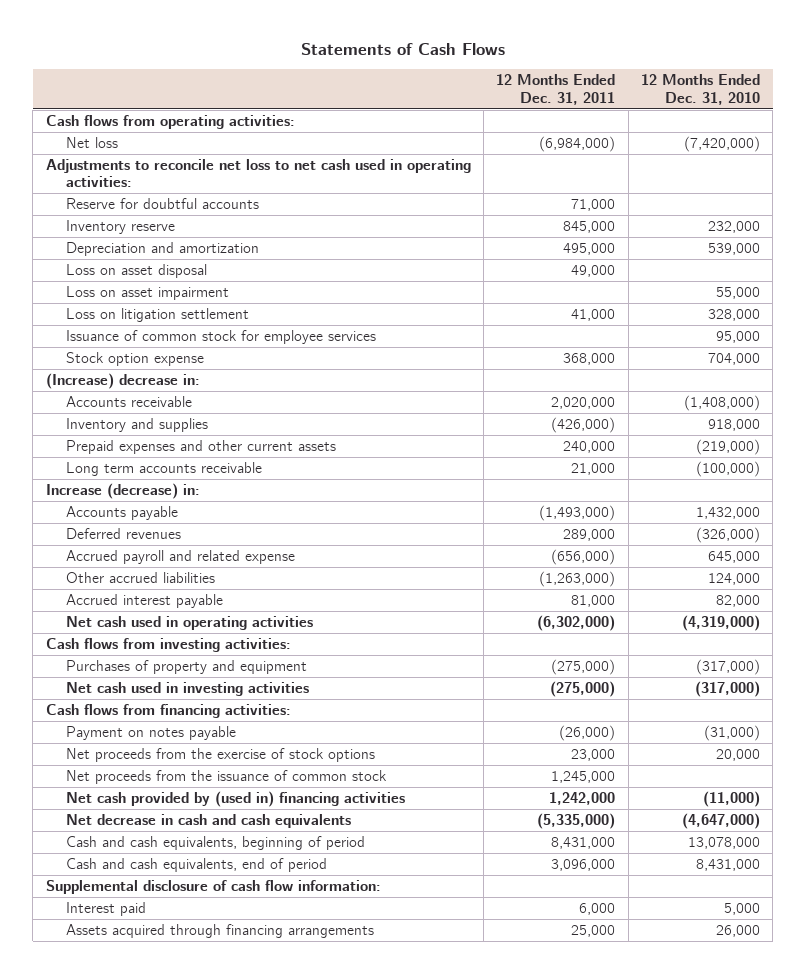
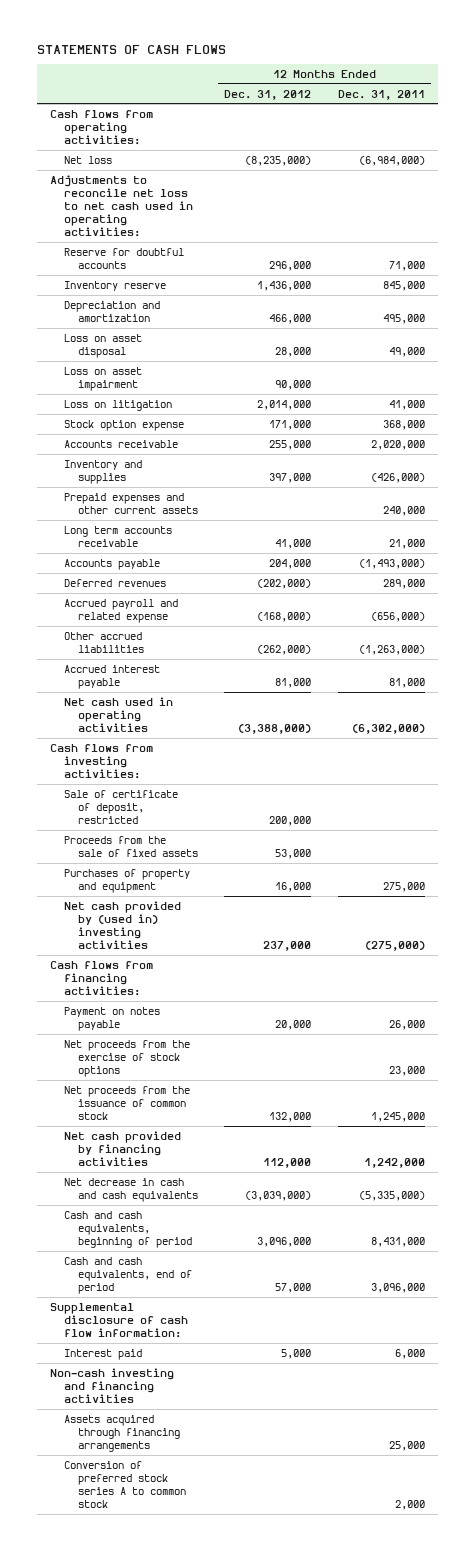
[300,43,505,56] Statements of Cash Flows -> [37,44,227,54] STATEMENTS OF CASH FLOWS
[640,74,760,105] 12 Months Ended Dec. 31, 2010 -> none
none -> [224,89,312,100] Dec. 31, 2012
[65,329,376,344] Issuance of common stock for employee services -> none
[65,307,249,322] Loss on litigation settlement -> [64,399,173,411] Loss on litigation
[45,372,200,389] (Increase) decrease in: -> none
[45,482,200,499] Increase (decrease) in: -> none
none -> [64,789,179,824] Sale of certificate of deposit, restricted
none -> [64,835,198,857] Proceeds from the sale of fixed assets
[551,658,616,675] (275,000) -> [382,881,425,892] 275,000
[65,681,309,696] Net cash used in investing activities -> [64,900,182,949] Net cash provided by (used in) investing activities
[559,724,616,741] (26,000) -> [388,1019,425,1030] 26,000
[65,790,405,807] Net cash provided by (used in) financing activities -> [64,1130,182,1166] Net cash provided by financing activities
none -> [50,1367,175,1403] Non-cash investing and financing activities
none -> [64,1460,186,1508] Conversion of preferred stock series A to common stock

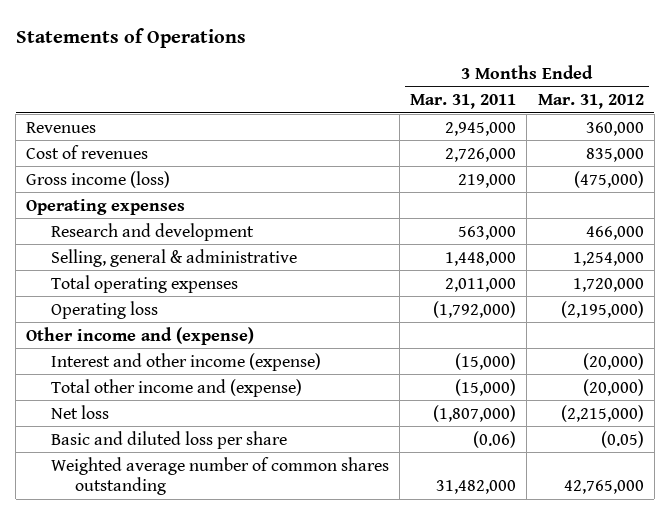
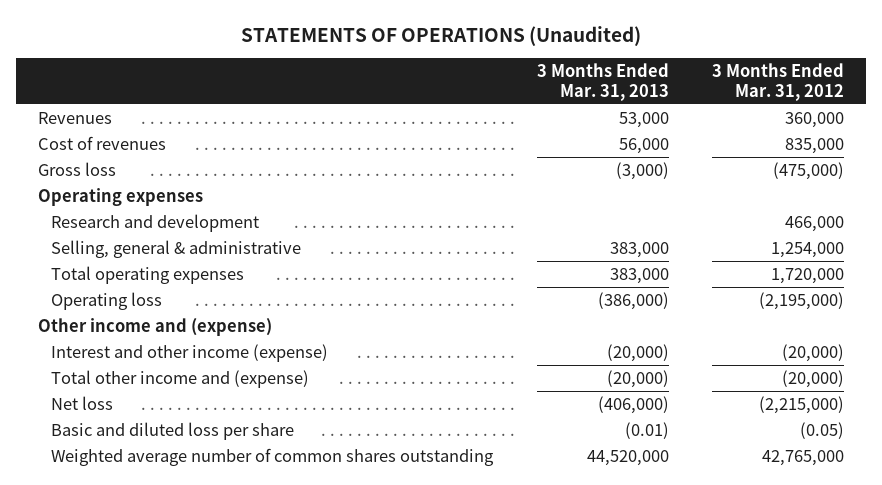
[15,27,246,48] Statements of Operations -> [241,25,642,46] STATEMENTS OF OPERATIONS (Unaudited)
[410,94,517,110] Mar. 31, 2011 -> none
none -> [536,63,669,101] 3 Months Ended Mar. 31, 2013
[26,170,171,188] Gross income (loss) -> [37,162,116,177] Gross loss

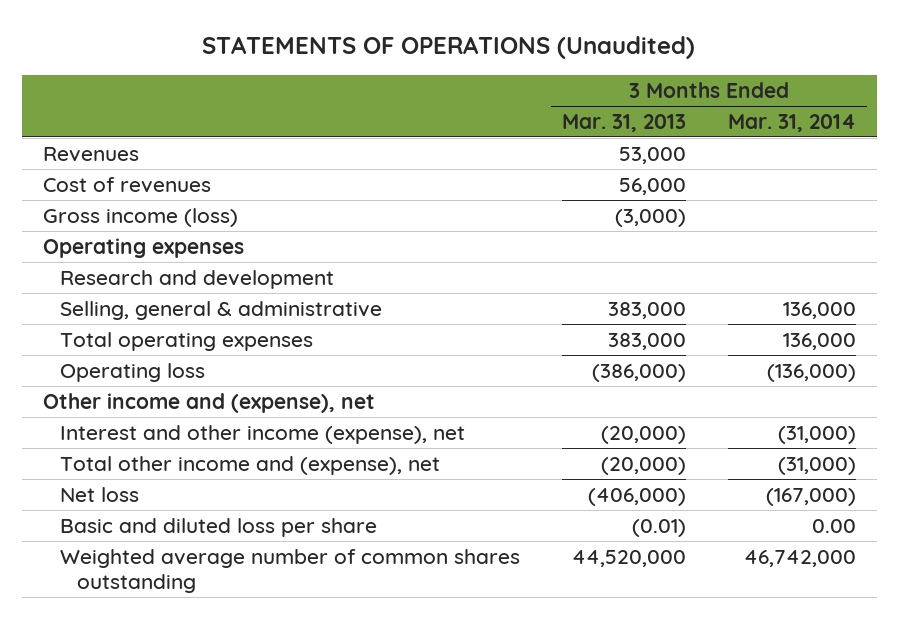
[712,63,845,101] 3 Months Ended Mar. 31, 2012 -> none
none -> [728,113,857,132] Mar. 31, 2014
[37,162,116,177] Gross loss -> [42,207,238,227] Gross income (loss)
[37,318,272,337] Other income and (expense) -> [42,392,375,413] Other income and (expense), net
[51,344,329,363] Interest and other income (expense) -> [59,424,465,444] Interest and other income (expense), net
[51,370,310,389] Total other income and (expense) -> [59,455,440,475] Total other income and (expense), net

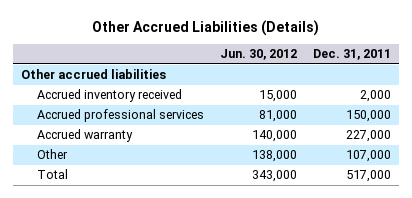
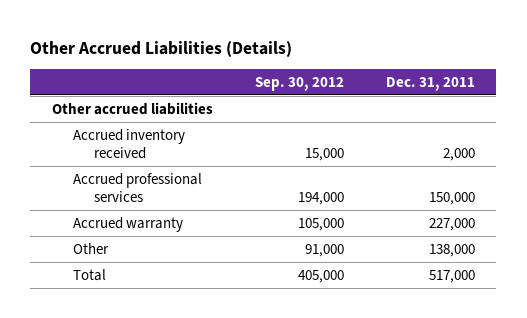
[220,49,298,61] Jun. 30, 2012 -> none
none -> [254,76,344,91] Sep. 30, 2012
[345,150,391,163] 107,000 -> [429,243,476,257] 138,000

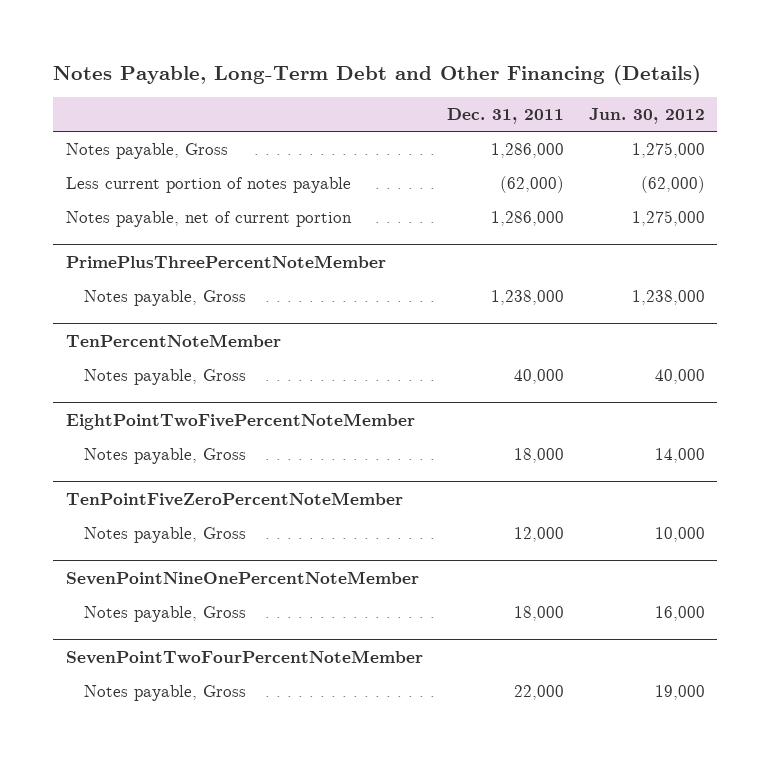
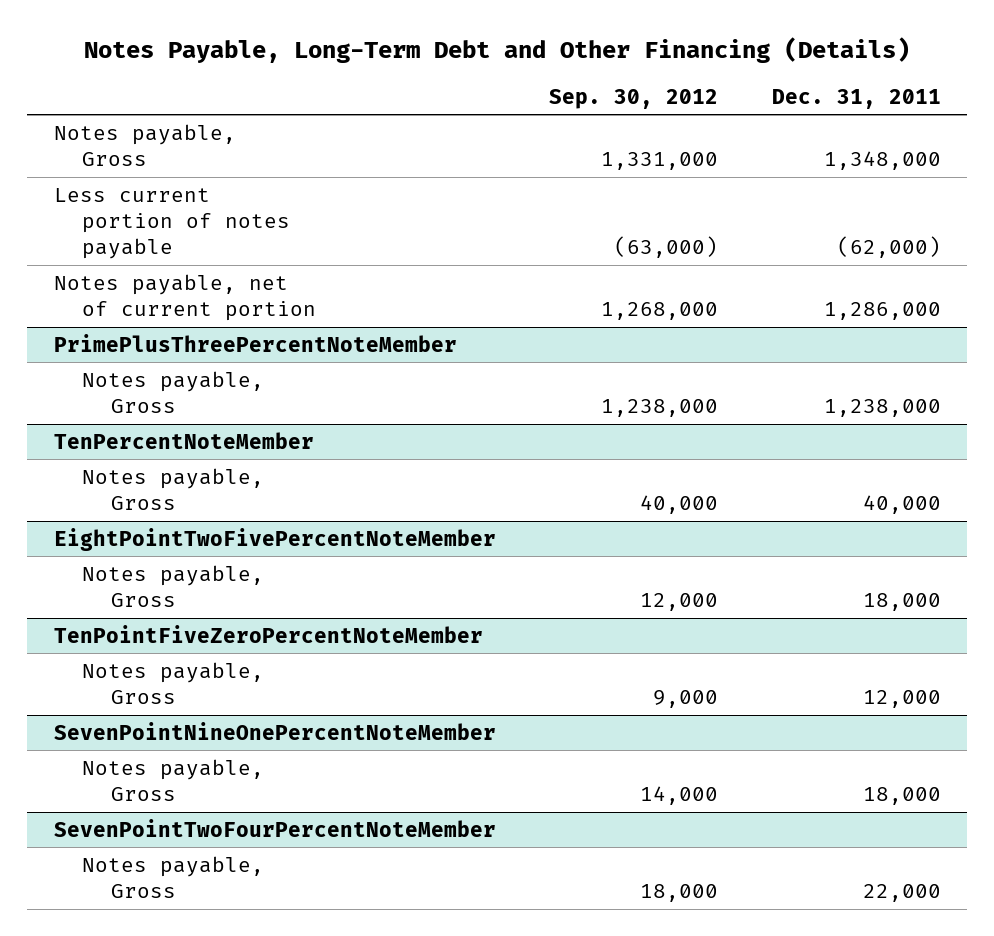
[588,108,705,125] Jun. 30, 2012 -> none
none -> [549,88,719,109] Sep. 30, 2012
[491,142,565,158] 1,286,000 -> [823,151,941,171] 1,348,000

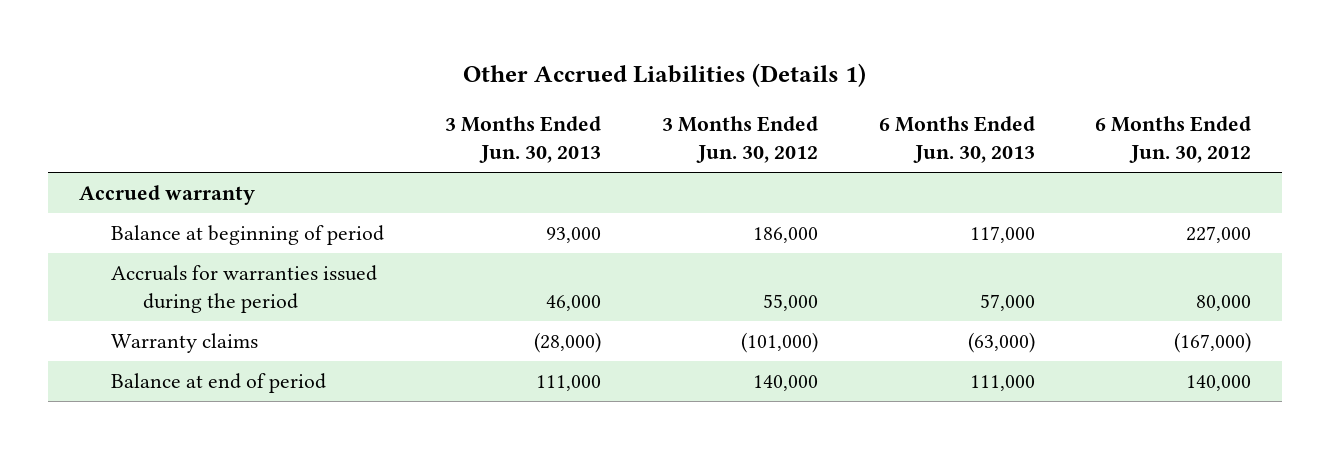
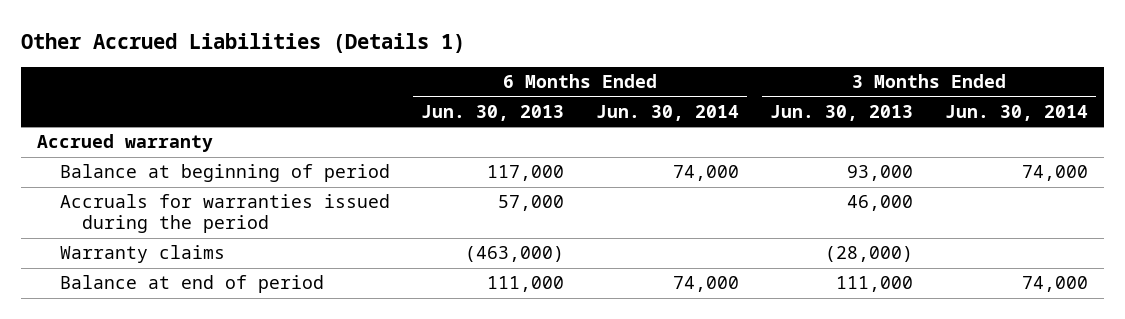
[661,115,818,163] 3 Months Ended Jun. 30, 2012 -> none
[1095,115,1252,163] 6 Months Ended Jun. 30, 2012 -> none
none -> [595,104,739,121] Jun. 30, 2014
none -> [944,104,1088,121] Jun. 30, 2014
[967,332,1035,354] (63,000) -> [465,246,565,263] (463,000)

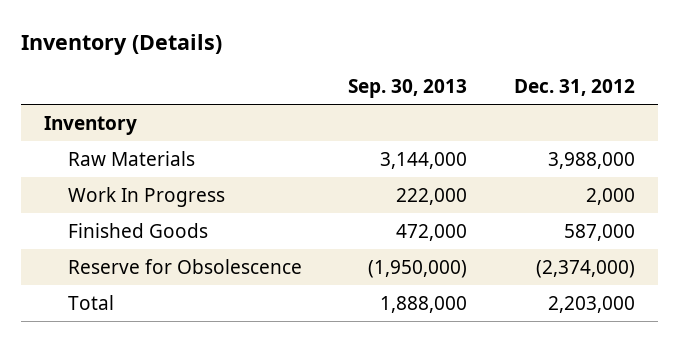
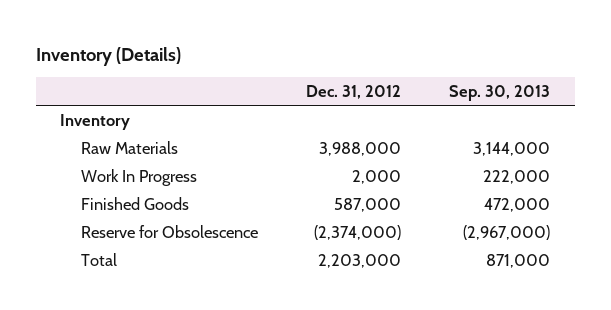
[368,259,468,278] (1,950,000) -> [463,224,551,240] (2,967,000)
[380,295,468,313] 1,888,000 -> [486,253,551,268] 871,000

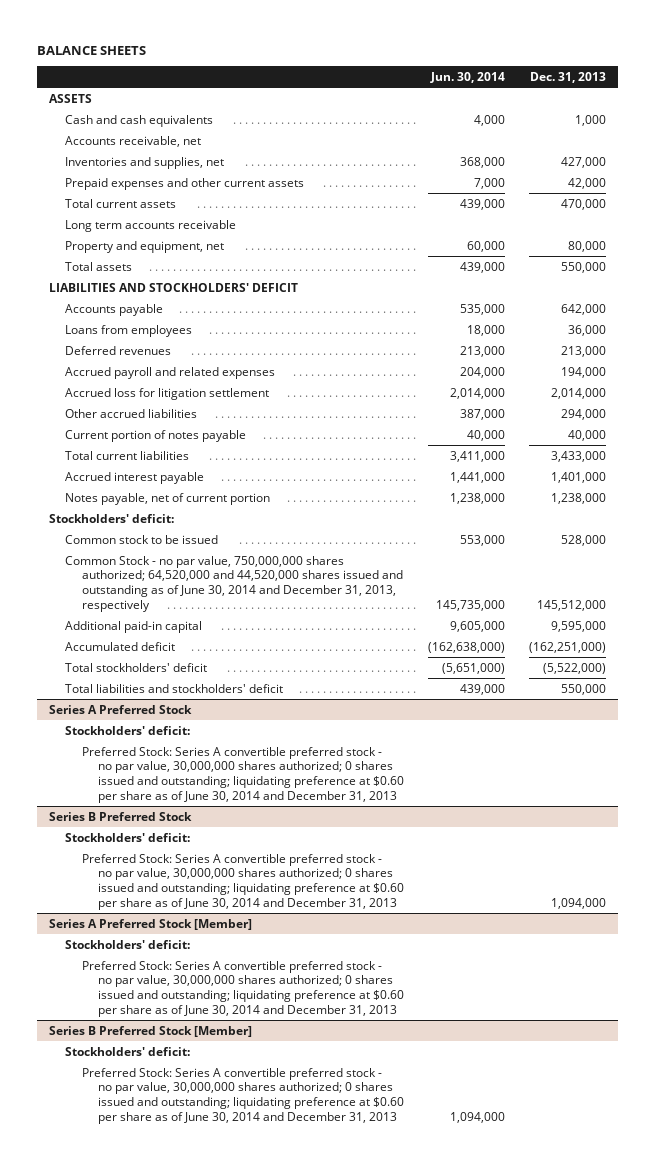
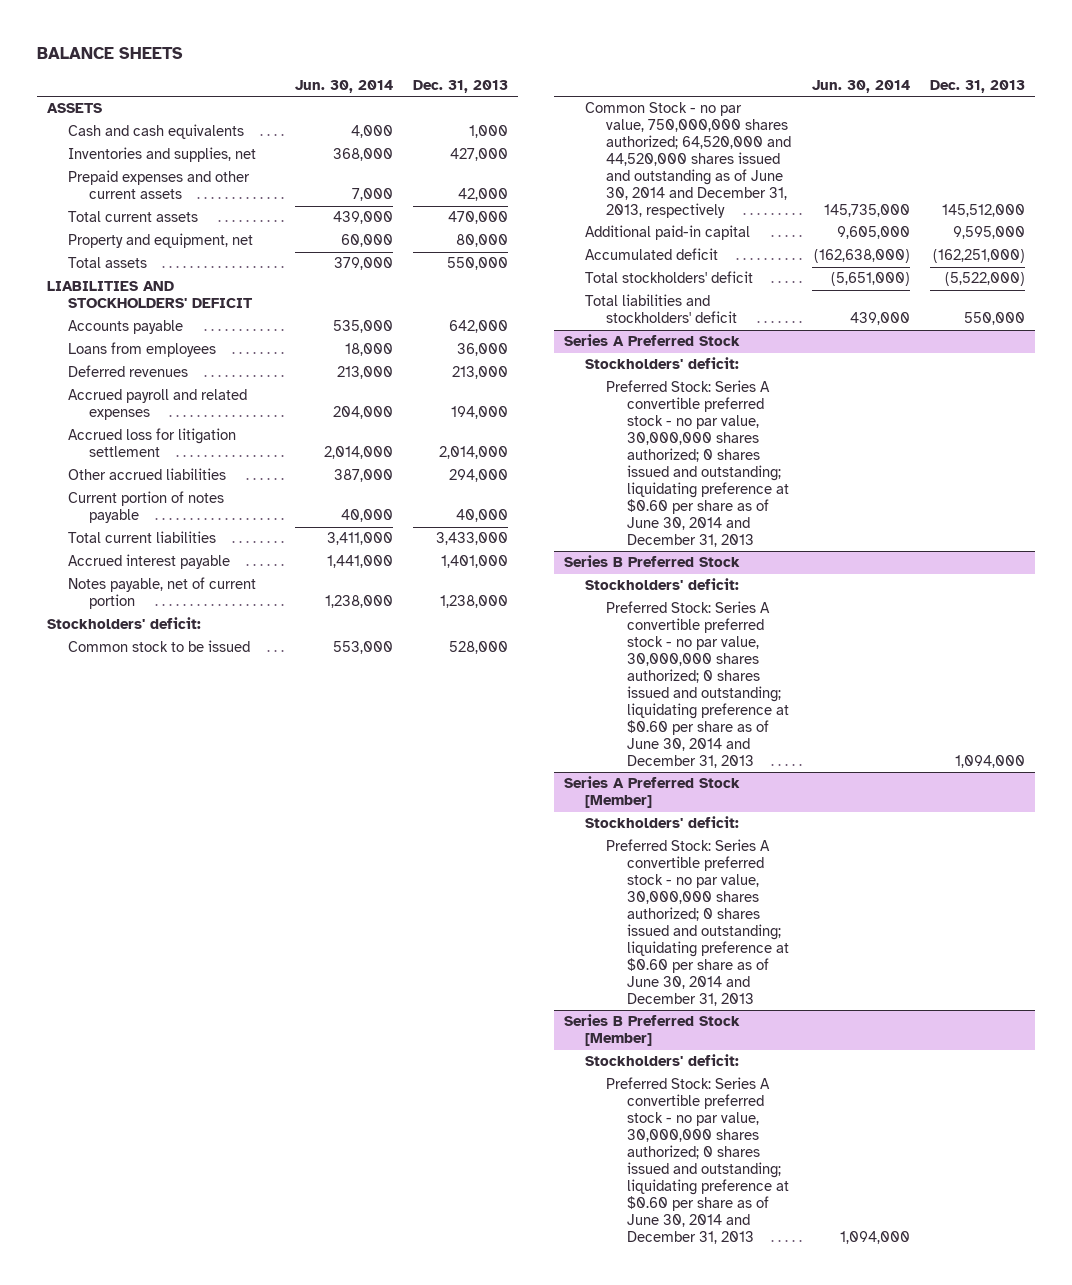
[65,135,202,147] Accounts receivable, net -> none
[65,219,237,232] Long term accounts receivable -> none
[459,261,505,273] 439,000 -> [333,257,393,271] 379,000

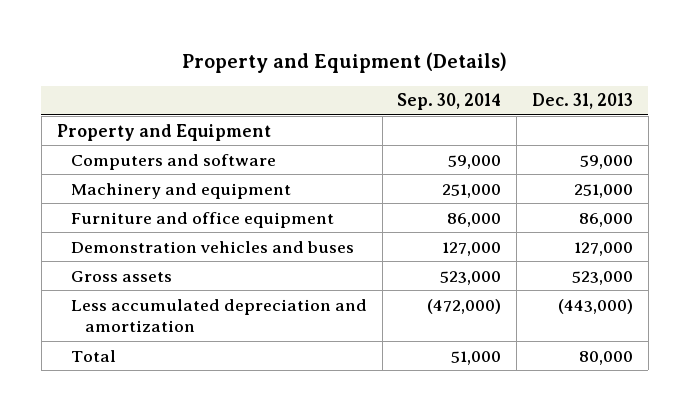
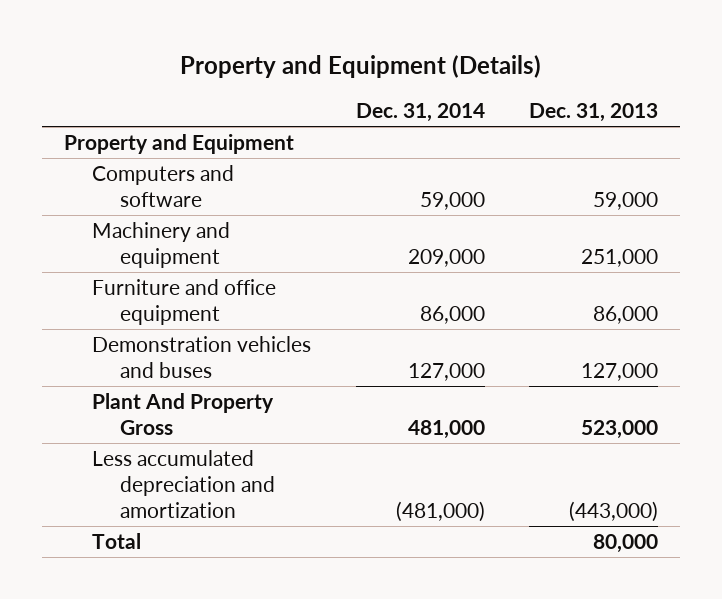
[397,93,502,111] Sep. 30, 2014 -> none
none -> [355,103,485,123] Dec. 31, 2014
[70,270,172,282] Gross assets -> [92,393,275,435] Plant And Property Gross

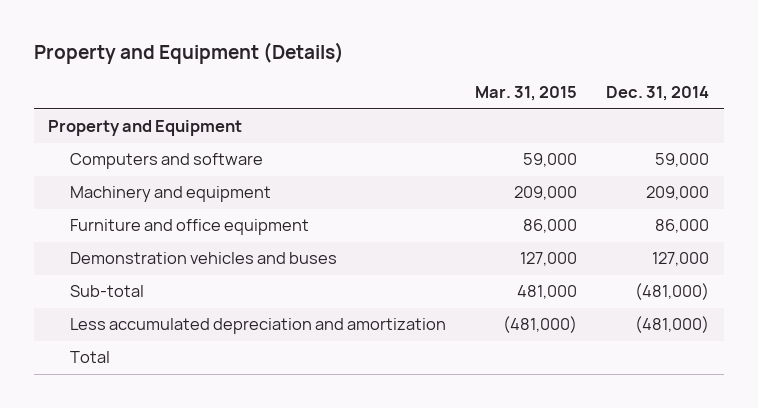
[528,103,658,123] Dec. 31, 2013 -> none
none -> [475,86,578,102] Mar. 31, 2015
[92,393,275,435] Plant And Property Gross -> none
none -> [70,285,145,298] Sub-total

